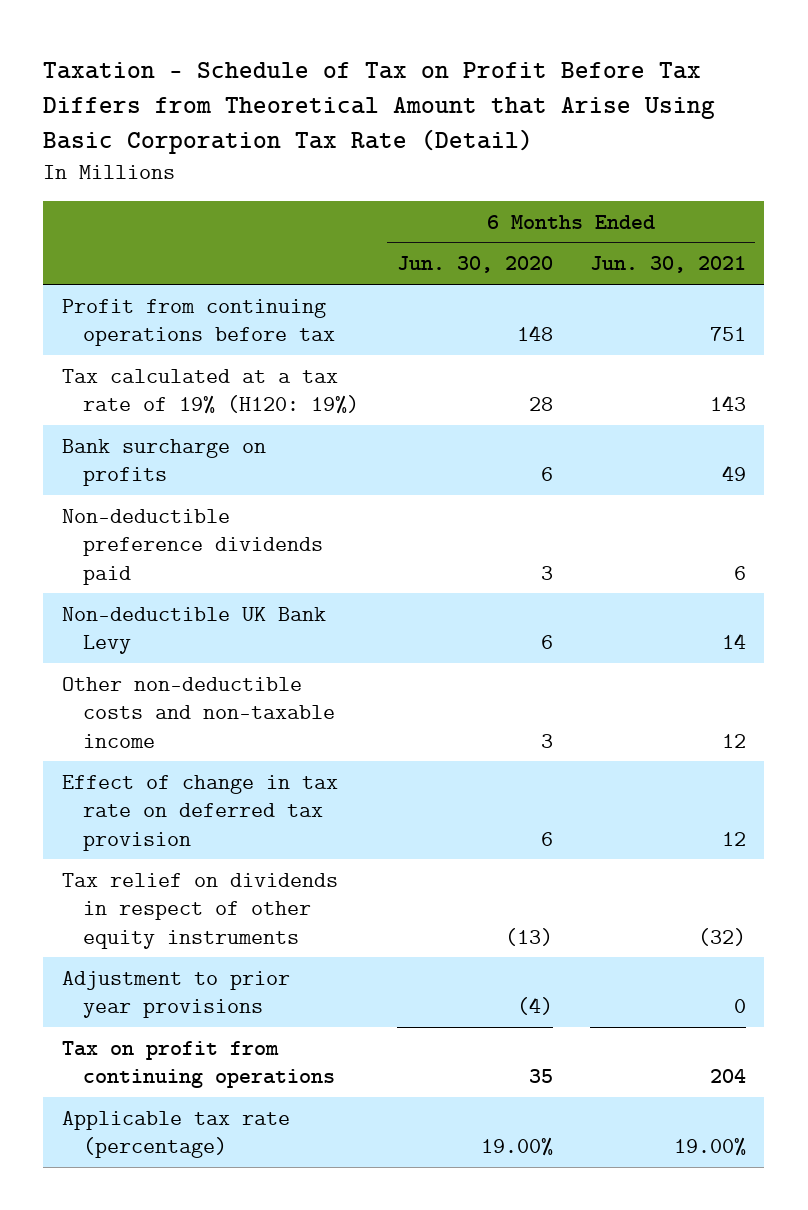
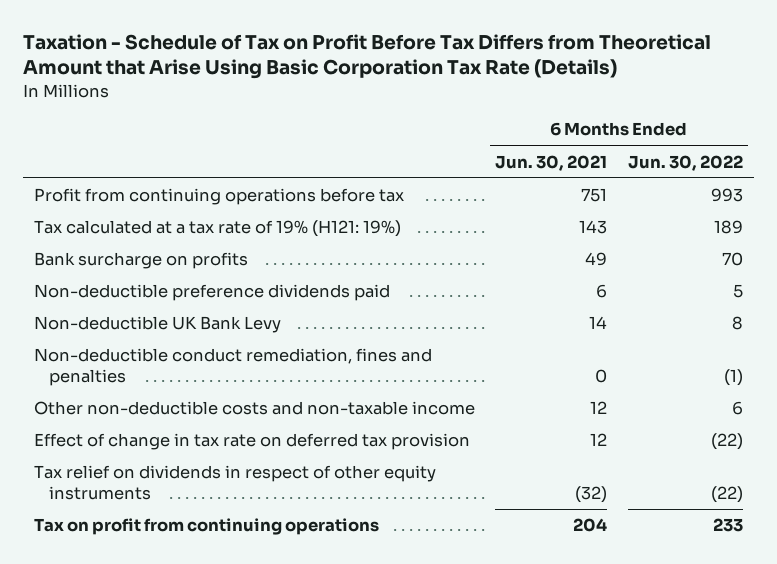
[43,62,716,155] Taxation - Schedule of Tax on Profit Before Tax Differs from Theoretical Amount that Arise Using Basic Corporation Tax Rate (Detail) -> [23,33,712,80] Taxation - Schedule of Tax on Profit Before Tax Differs from Theoretical Amount that Arise Using Basic Corporation Tax Rate (Details)
[396,256,553,274] Jun. 30, 2020 -> none
none -> [628,154,744,171] Jun. 30, 2022
[61,368,360,415] Tax calculated at a tax rate of 19% (H120: 19%) -> [33,220,401,238] Tax calculated at a tax rate of 19% (H121: 19%)
none -> [33,348,432,386] Non-deductible conduct remediation, fines and penalties
[61,970,290,1019] Adjustment to prior year provisions -> none
[61,1110,290,1159] Applicable tax rate (percentage) -> none

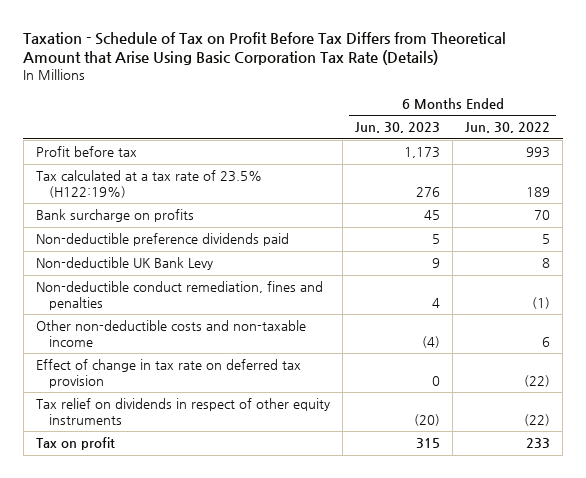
[495,154,608,171] Jun. 30, 2021 -> none
none -> [354,122,440,134] Jun. 30, 2023
[33,188,404,206] Profit from continuing operations before tax -> [35,146,137,158] Profit before tax
[33,220,401,238] Tax calculated at a tax rate of 19% (H121: 19%) -> [35,170,262,199] Tax calculated at a tax rate of 23.5% (H122:19%)
[33,518,379,536] Tax on profit from continuing operations -> [35,437,115,451] Tax on profit

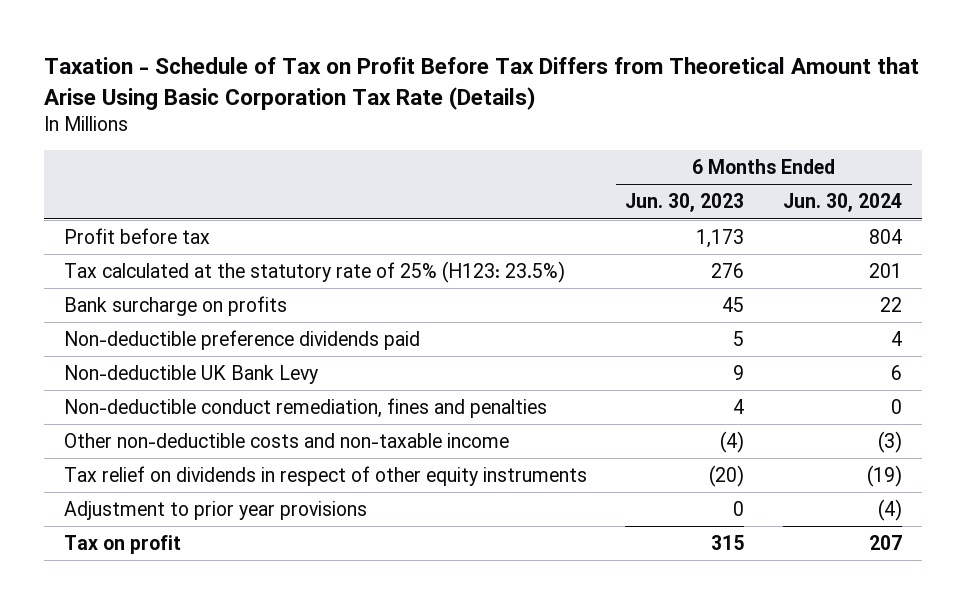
[465,122,551,134] Jun. 30, 2022 -> none
none -> [783,193,903,213] Jun. 30, 2024
[35,170,262,199] Tax calculated at a tax rate of 23.5% (H122:19%) -> [63,260,565,283] Tax calculated at the statutory rate of 25% (H123: 23.5%)
[35,359,301,389] Effect of change in tax rate on deferred tax provision -> none
none -> [63,500,367,520] Adjustment to prior year provisions

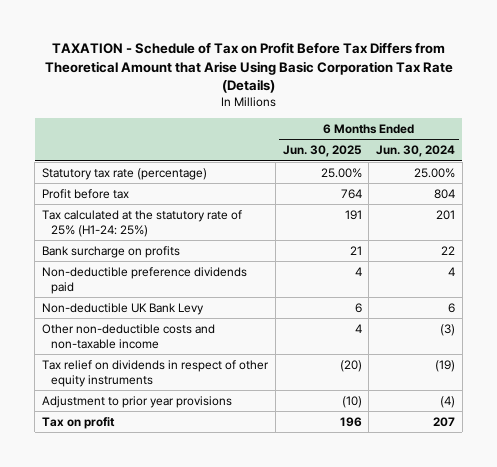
[44,57,920,110] Taxation - Schedule of Tax on Profit Before Tax Differs from Theoretical Amount that Arise Using Basic Corporation Tax Rate (Details) -> [44,42,453,94] TAXATION - Schedule of Tax on Profit Before Tax Differs from Theoretical Amount that Arise Using Basic Corporation Tax Rate (Details)
[625,193,745,213] Jun. 30, 2023 -> none
none -> [282,145,362,158] Jun. 30, 2025
none -> [42,167,208,180] Statutory tax rate (percentage)
[63,260,565,283] Tax calculated at the statutory rate of 25% (H123: 23.5%) -> [42,209,243,237] Tax calculated at the statutory rate of 25% (H1-24: 25%)
[63,397,547,418] Non-deductible conduct remediation, fines and penalties -> none

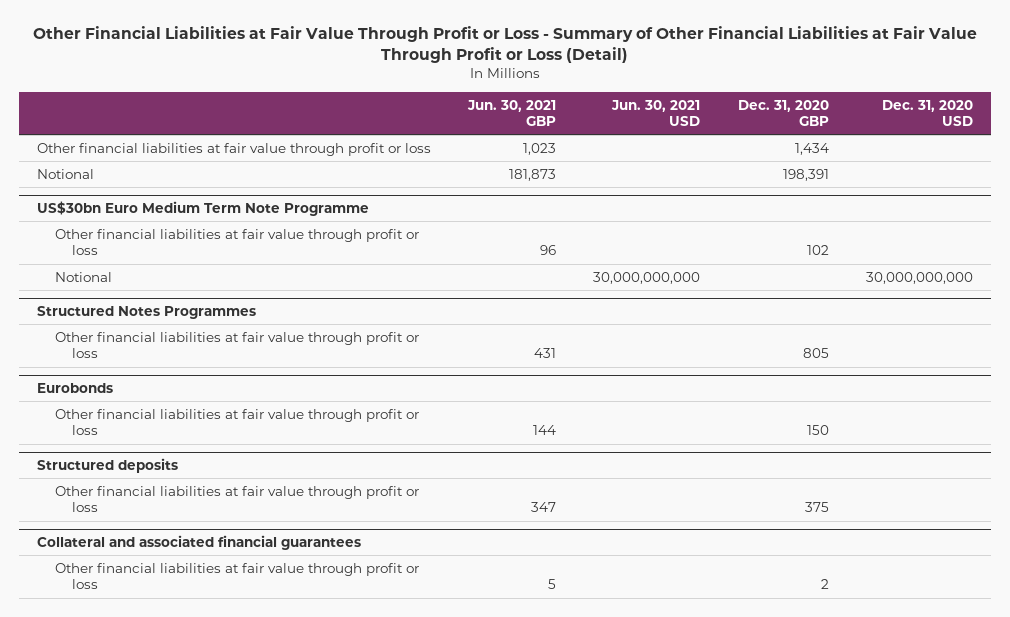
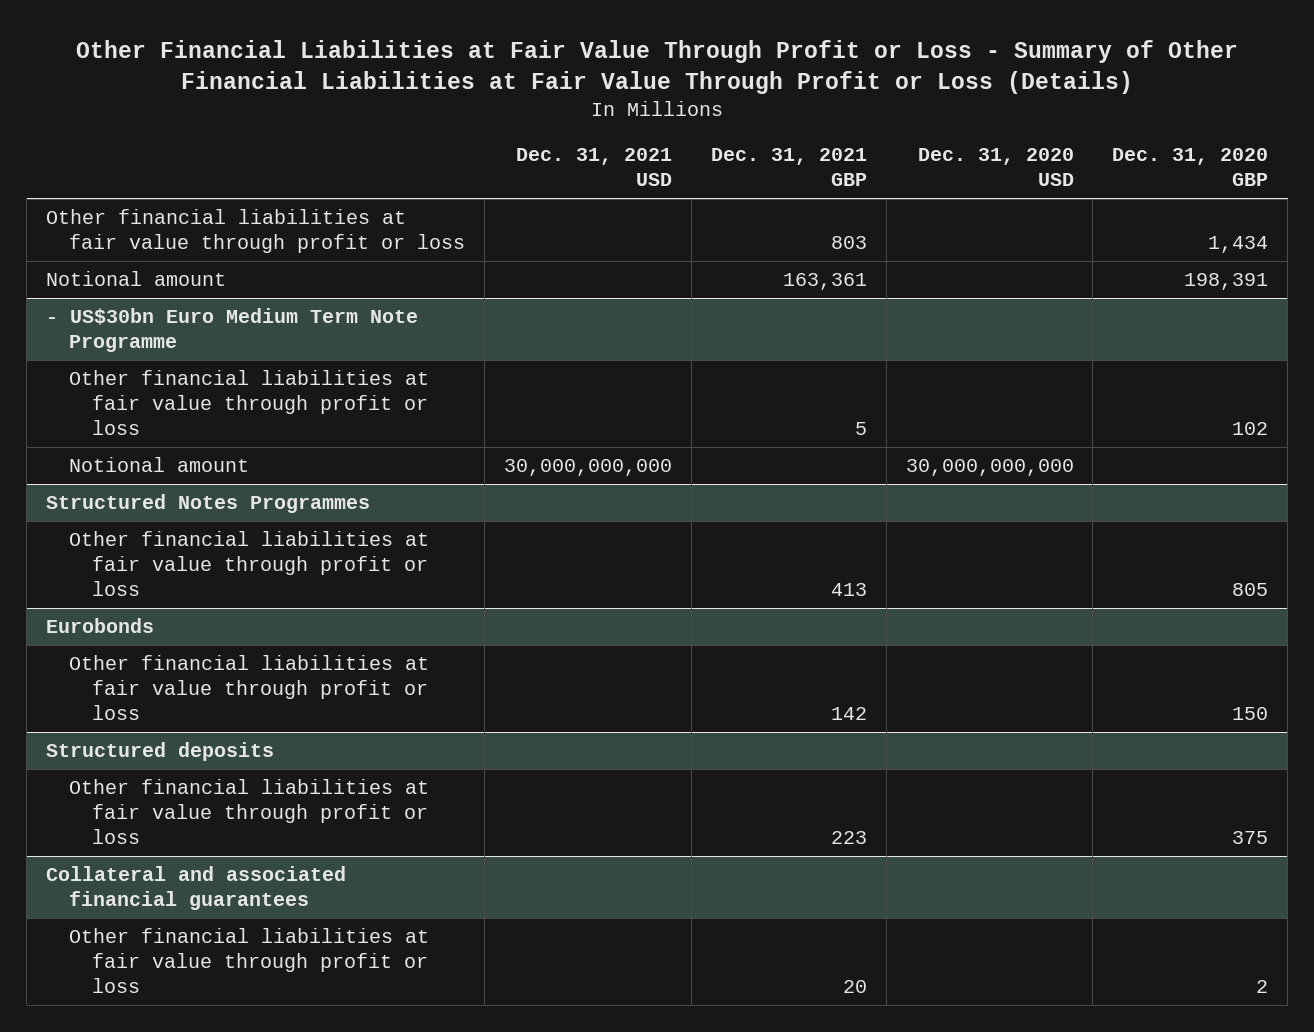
[32,26,977,64] Other Financial Liabilities at Fair Value Through Profit or Loss - Summary of Other Financial Liabilities at Fair Value Through Profit or Loss (Detail) -> [76,39,1239,94] Other Financial Liabilities at Fair Value Through Profit or Loss - Summary of Other Financial Liabilities at Fair Value Through Profit or Loss (Details)
[467,99,557,127] Jun. 30, 2021 GBP -> none
[611,99,701,127] Jun. 30, 2021 USD -> none
none -> [516,148,673,187] Dec. 31, 2021 USD
none -> [710,148,867,187] Dec. 31, 2021 GBP
[37,168,95,179] Notional -> [46,271,227,287] Notional amount
[37,200,370,216] US$30bn Euro Medium Term Note Programme -> [46,308,419,353] - US$30bn Euro Medium Term Note Programme
[54,271,112,282] Notional -> [69,457,250,473] Notional amount

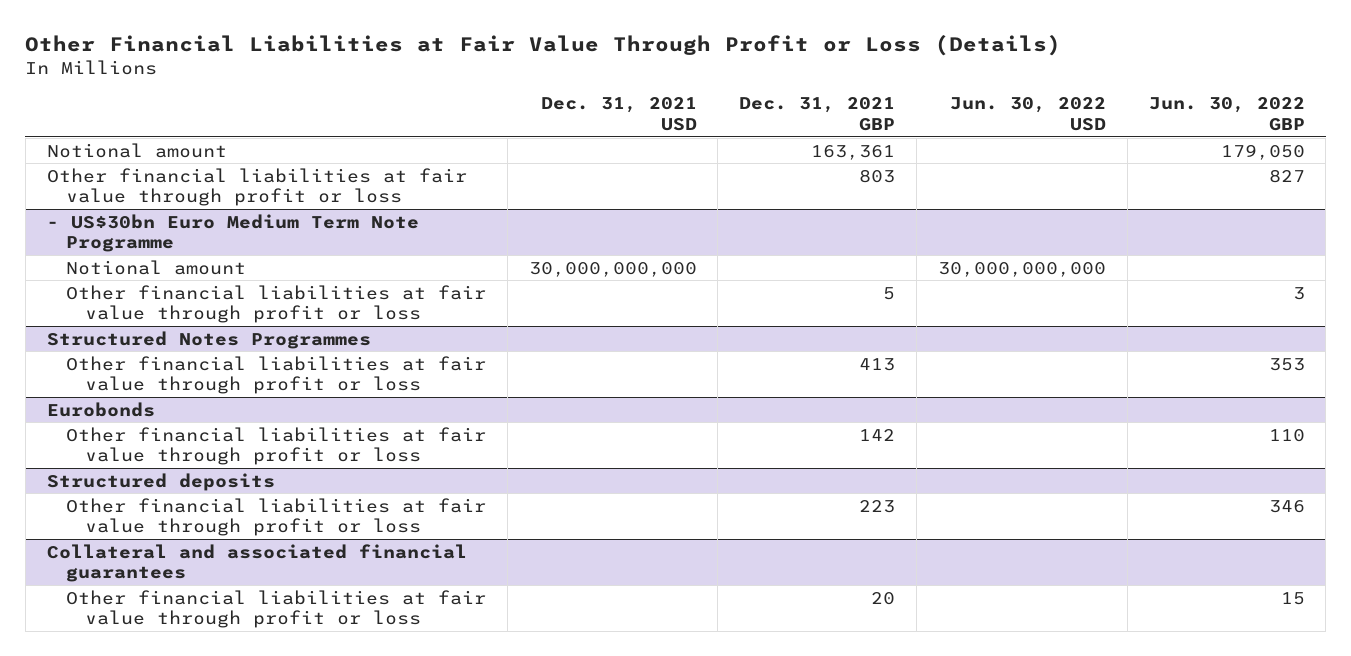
[76,39,1239,94] Other Financial Liabilities at Fair Value Through Profit or Loss - Summary of Other Financial Liabilities at Fair Value Through Profit or Loss (Details) -> [25,35,1062,57] Other Financial Liabilities at Fair Value Through Profit or Loss (Details)
[917,148,1074,187] Dec. 31, 2020 USD -> none
[1112,148,1269,187] Dec. 31, 2020 GBP -> none
none -> [949,97,1106,132] Jun. 30, 2022 USD
none -> [1148,97,1305,132] Jun. 30, 2022 GBP
[46,209,466,254] Other financial liabilities at fair value through profit or loss -> [46,167,467,207] Other financial liabilities at fair value through profit or loss
[69,370,430,436] Other financial liabilities at fair value through profit or loss -> [65,284,486,324] Other financial liabilities at fair value through profit or loss

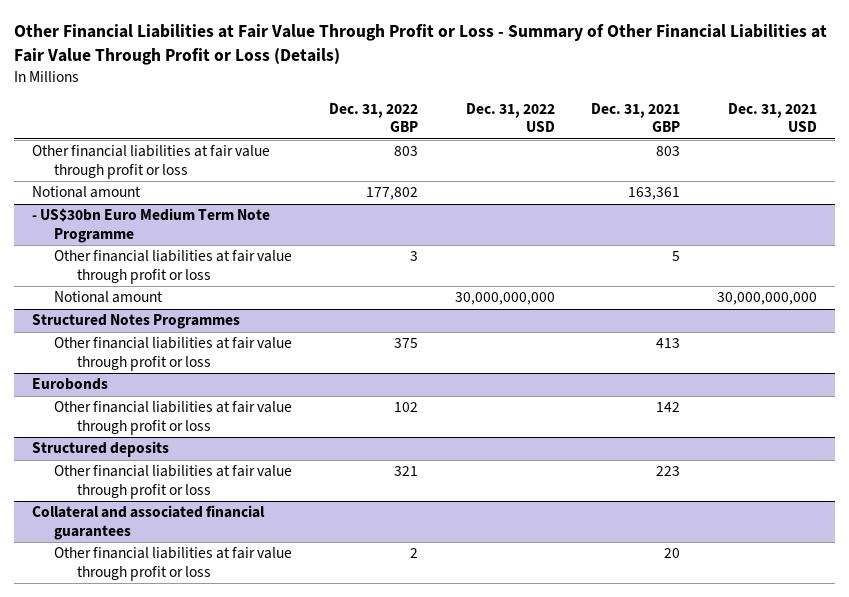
[25,35,1062,57] Other Financial Liabilities at Fair Value Through Profit or Loss (Details) -> [13,24,827,66] Other Financial Liabilities at Fair Value Through Profit or Loss - Summary of Other Financial Liabilities at Fair Value Through Profit or Loss (Details)
[949,97,1106,132] Jun. 30, 2022 USD -> none
[1148,97,1305,132] Jun. 30, 2022 GBP -> none
none -> [329,102,419,133] Dec. 31, 2022 GBP
none -> [465,102,555,133] Dec. 31, 2022 USD
[46,142,227,158] Notional amount -> [31,186,141,199] Notional amount
[65,259,246,275] Notional amount -> [54,291,164,304] Notional amount

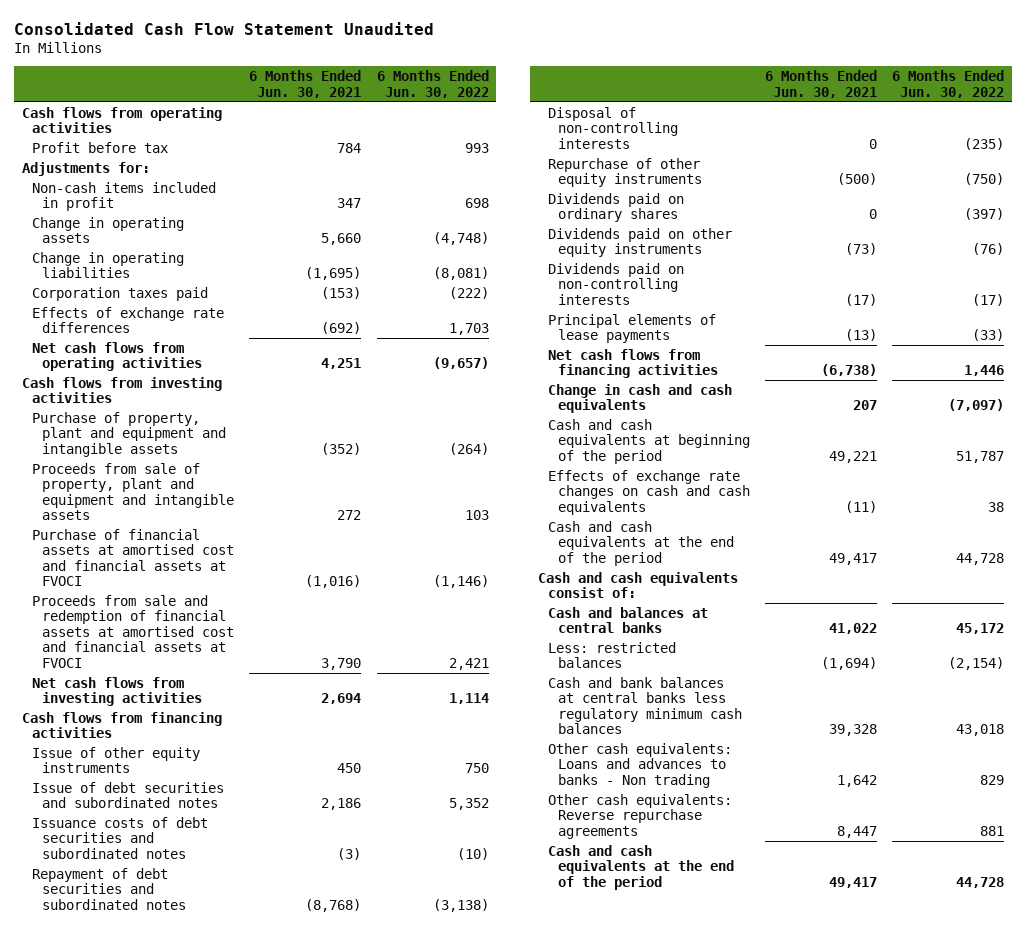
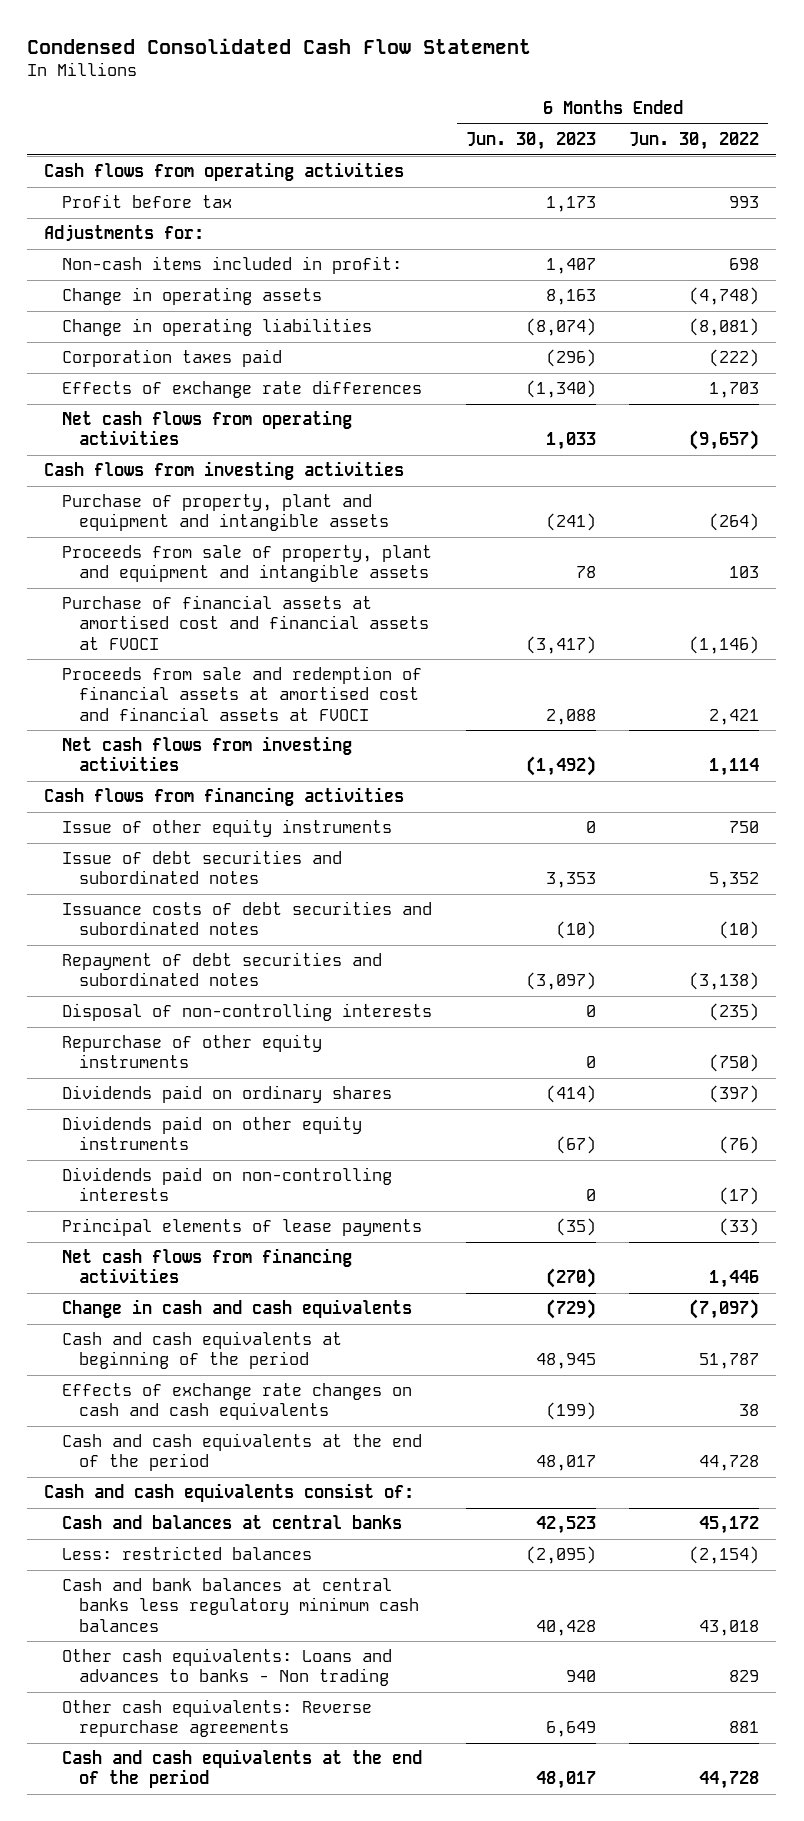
[14,21,435,35] Consolidated Cash Flow Statement Unaudited -> [27,37,532,54] Condensed Consolidated Cash Flow Statement
[249,70,362,98] 6 Months Ended Jun. 30, 2021 -> none
none -> [465,132,596,151] Jun. 30, 2023
[31,181,216,212] Non-cash items included in profit -> [61,256,402,275] Non-cash items included in profit:

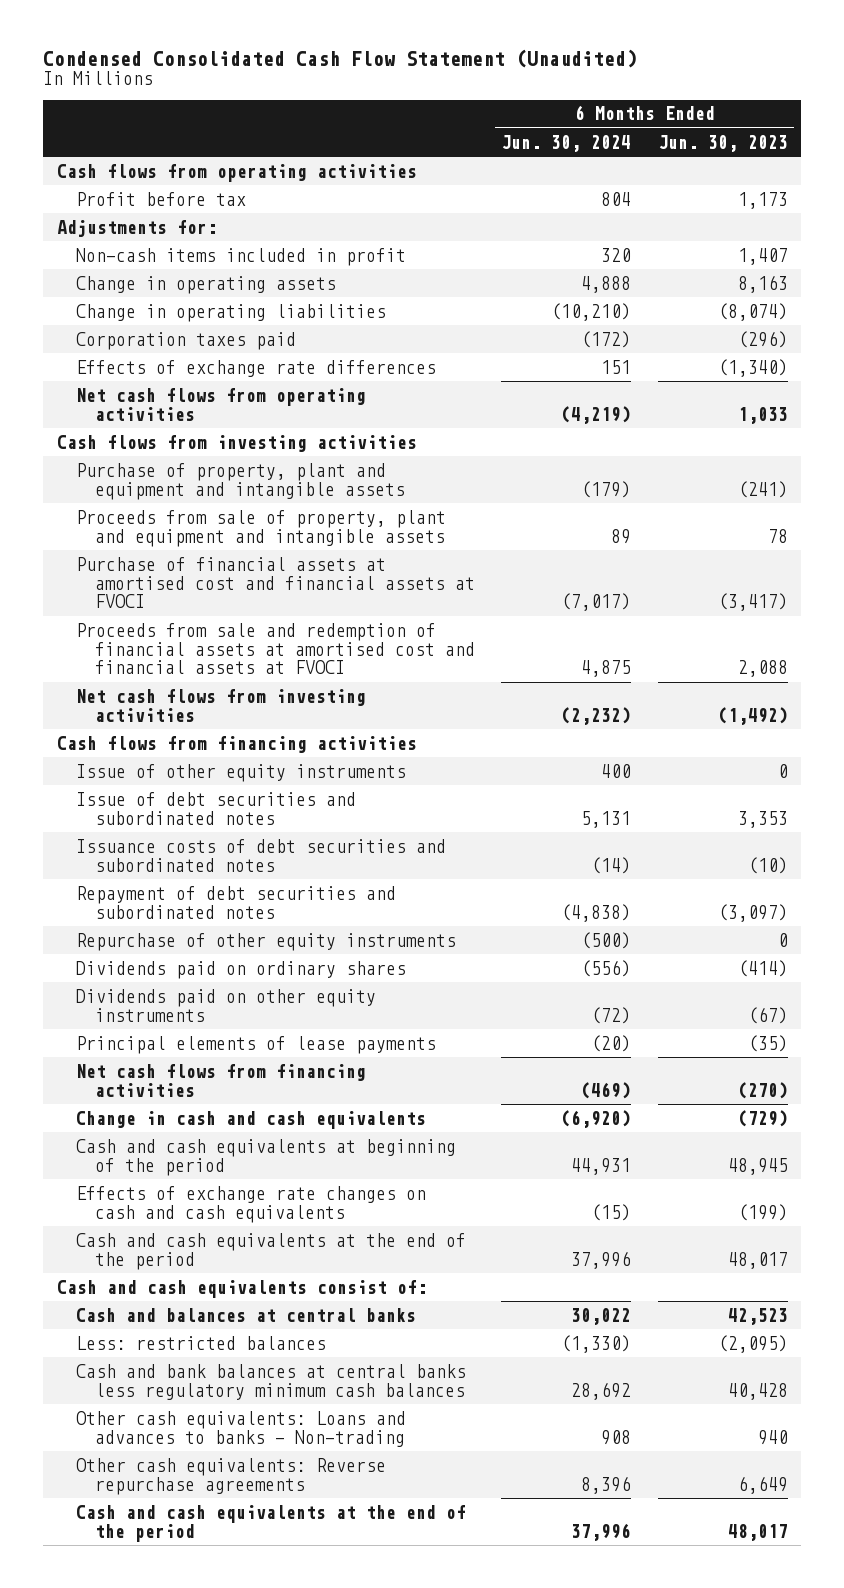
[27,37,532,54] Condensed Consolidated Cash Flow Statement -> [43,48,638,68] Condensed Consolidated Cash Flow Statement (Unaudited)
[629,132,760,151] Jun. 30, 2022 -> none
none -> [501,134,632,152] Jun. 30, 2024
[61,256,402,275] Non-cash items included in profit: -> [75,247,406,266] Non-cash items included in profit
[61,1003,432,1022] Disposal of non-controlling interests -> none
[61,1167,392,1202] Dividends paid on non-controlling interests -> none
[61,1648,392,1687] Other cash equivalents: Loans and advances to banks - Non trading -> [75,1410,406,1447] Other cash equivalents: Loans and advances to banks - Non-trading

